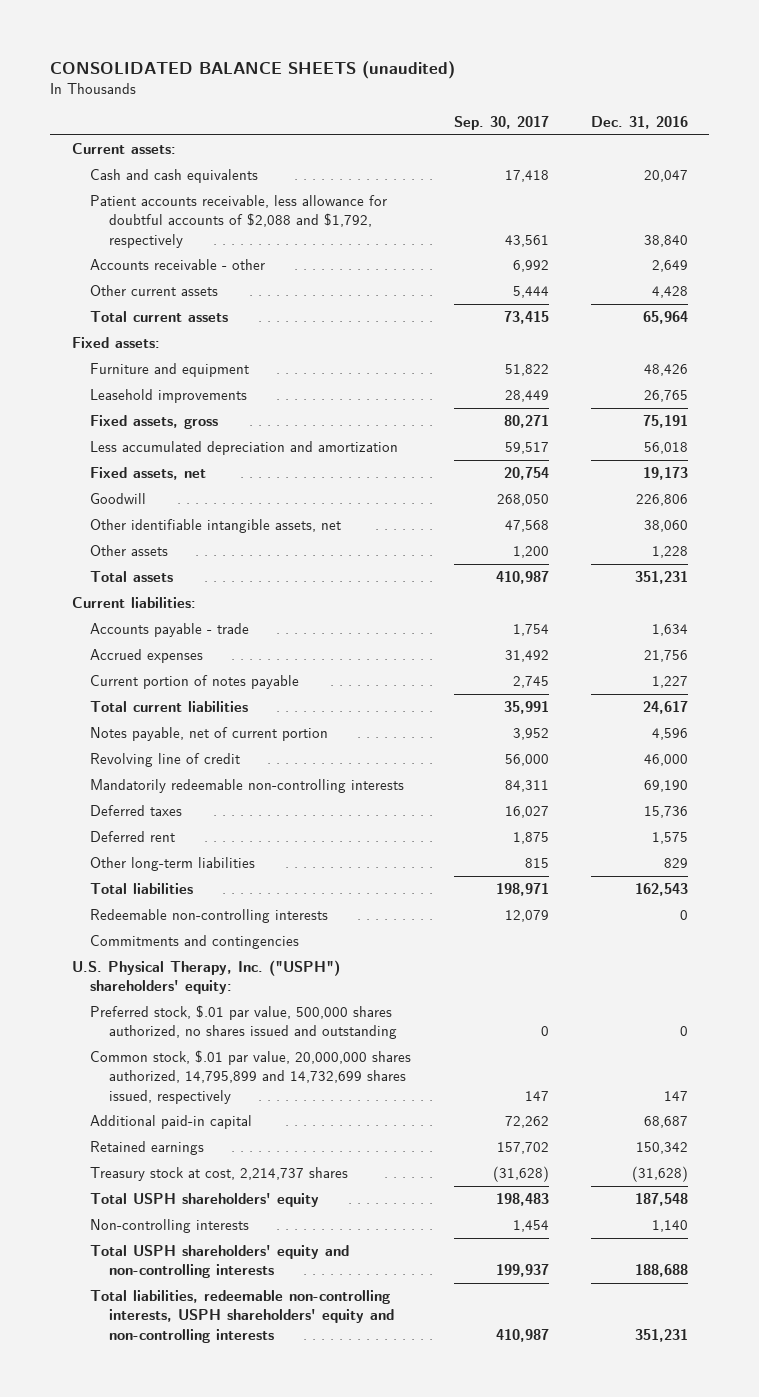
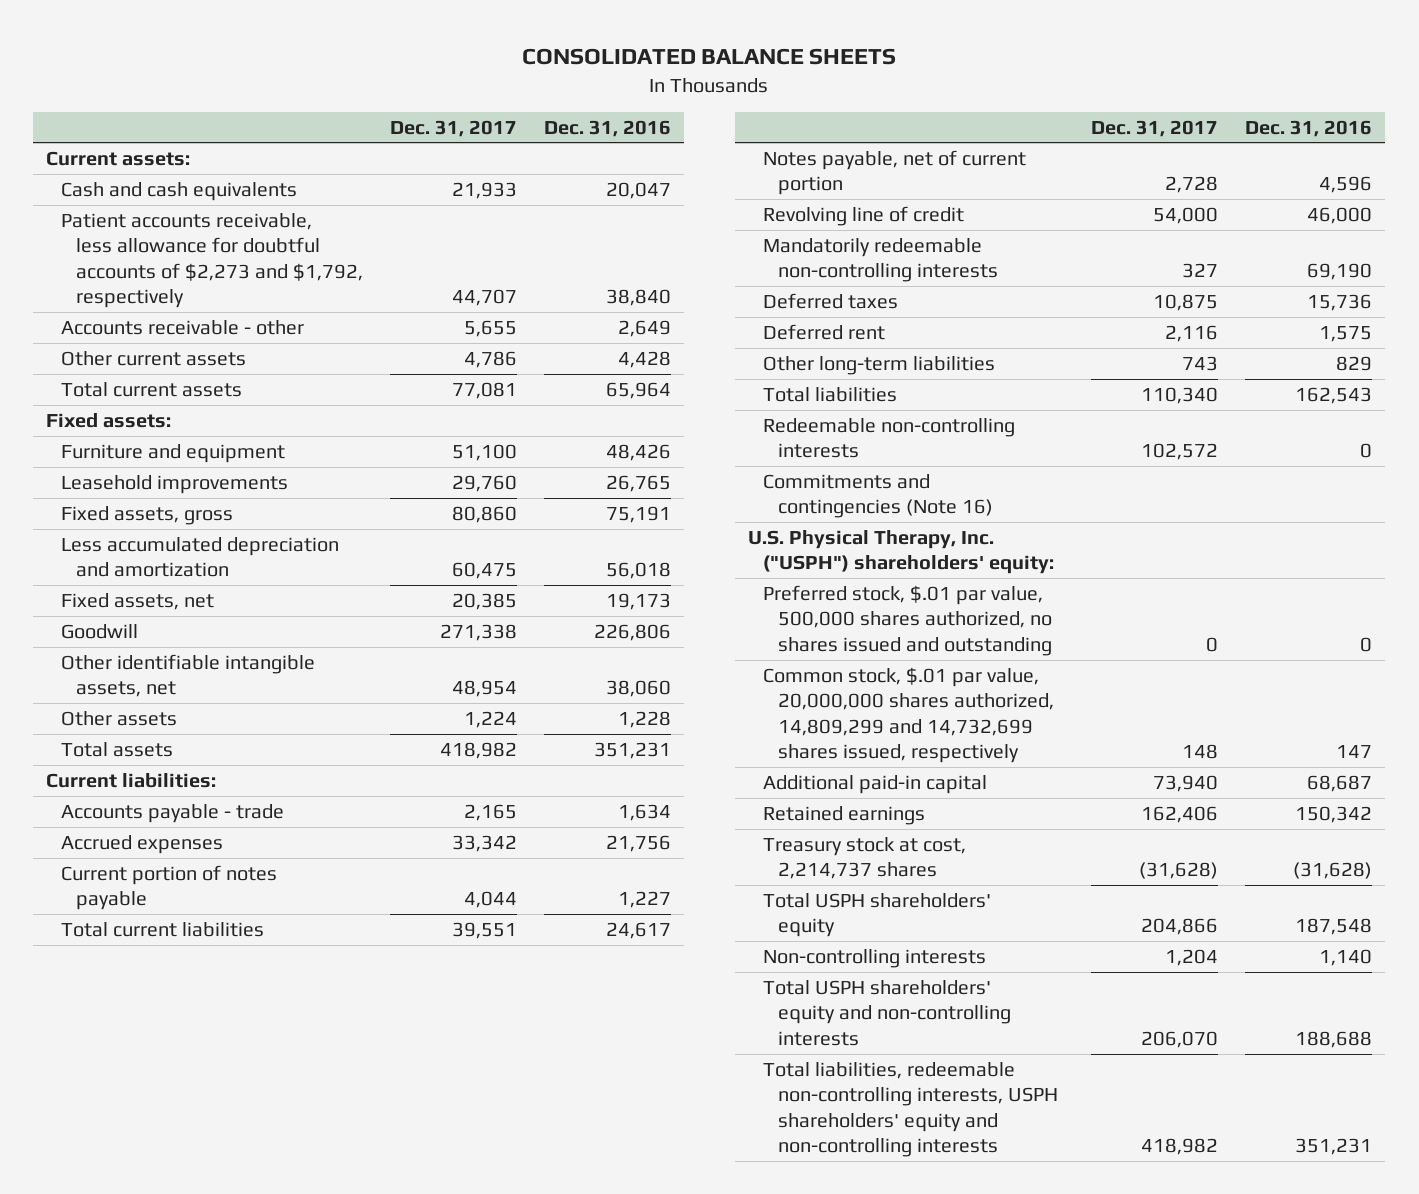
[50,60,456,79] CONSOLIDATED BALANCE SHEETS (unaudited) -> [522,48,897,66] CONSOLIDATED BALANCE SHEETS
[453,116,549,131] Sep. 30, 2017 -> none
none -> [390,119,518,137] Dec. 31, 2017
[90,195,388,248] Patient accounts receivable, less allowance for doubtful accounts of $2,088 and $1,792, respectively -> [61,212,364,309] Patient accounts receivable, less allowance for doubtful accounts of $2,273 and $1,792, respectively
[90,935,300,950] Commitments and contingencies -> [762,473,993,519] Commitments and contingencies (Note 16)
[90,1050,412,1104] Common stock, $.01 par value, 20,000,000 shares authorized, 14,795,899 and 14,732,699 shares issued, respectively -> [762,666,1054,764] Common stock, $.01 par value, 20,000,000 shares authorized, 14,809,299 and 14,732,699 shares issued, respectively

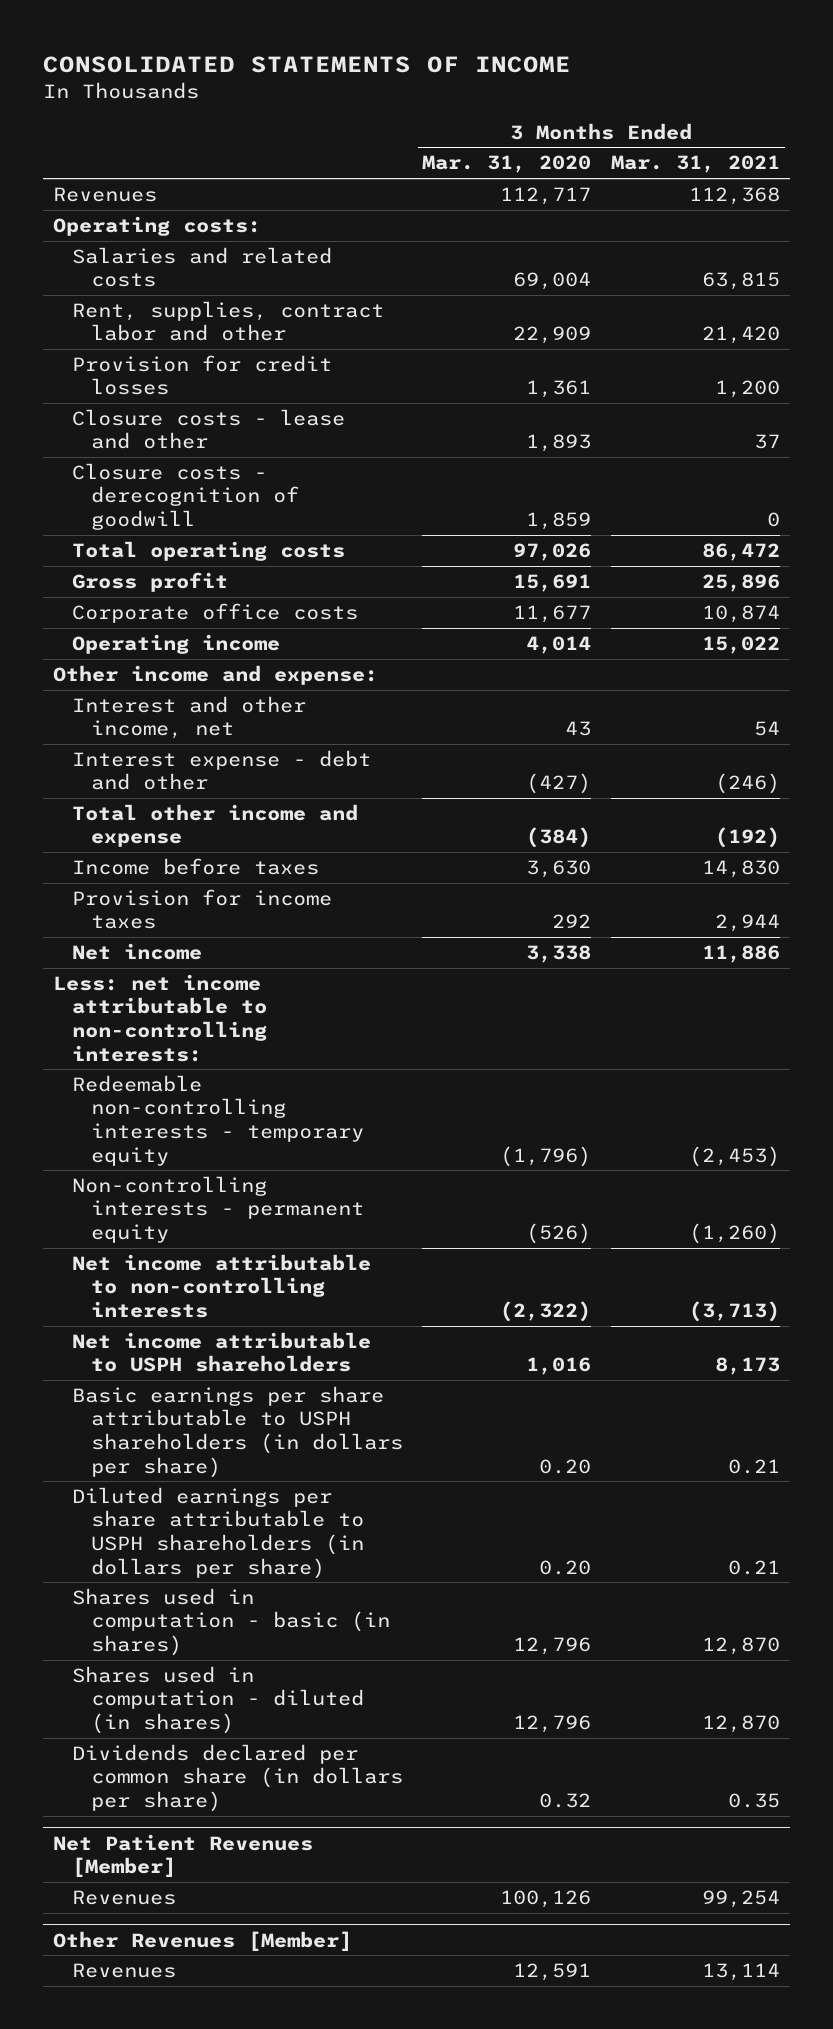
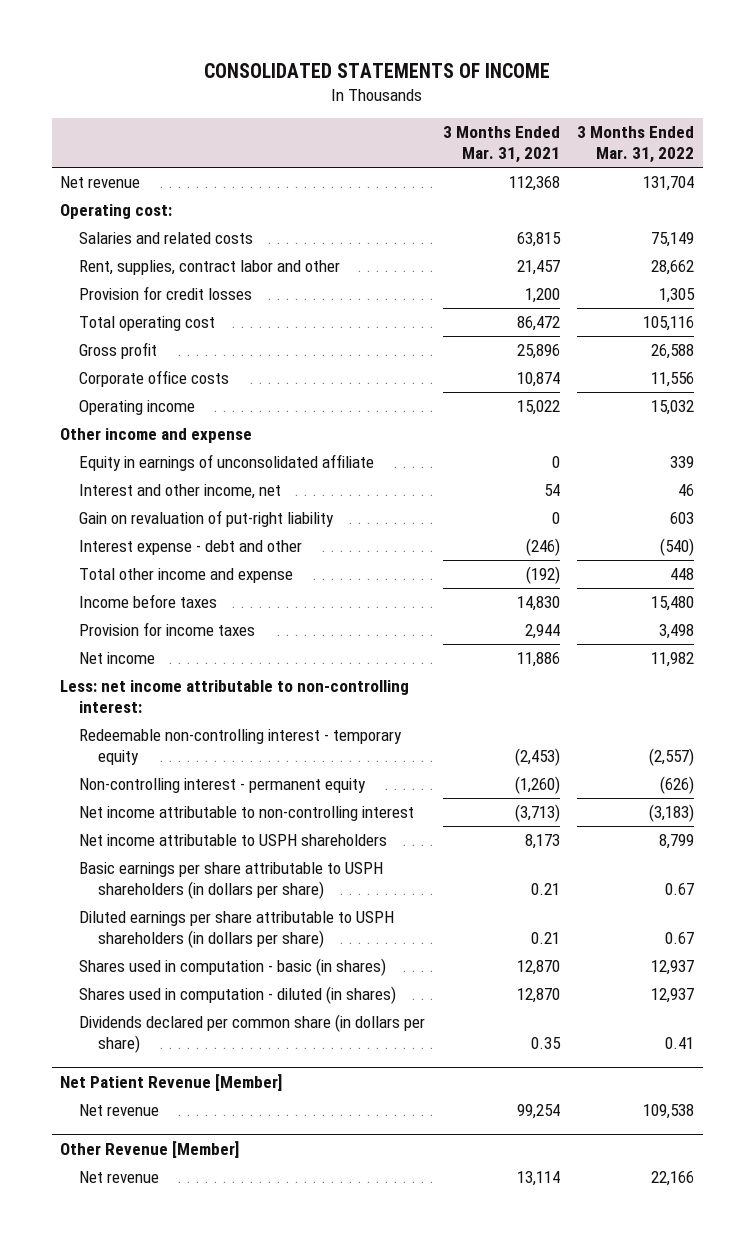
[422,155,592,174] Mar. 31, 2020 -> none
none -> [576,125,694,164] 3 Months Ended Mar. 31, 2022
[52,186,157,202] Revenues -> [60,175,141,188] Net revenue
[52,215,261,236] Operating costs: -> [60,203,173,219] Operating cost:
[701,326,780,345] 21,420 -> [516,259,560,275] 21,457
[71,408,345,450] Closure costs - lease and other -> none
[71,462,299,531] Closure costs - derecognition of goodwill -> none
[71,540,345,561] Total operating costs -> [79,315,216,331] Total operating cost
[52,664,378,685] Other income and expense: -> [60,427,253,443] Other income and expense
none -> [79,453,375,471] Equity in earnings of unconsolidated affiliate
none -> [79,509,335,527] Gain on revaluation of put-right liability
[52,973,267,1062] Less: net income attributable to non-controlling interests: -> [60,679,410,714] Less: net income attributable to non-controlling interest:
[71,1074,364,1166] Redeemable non-controlling interests - temporary equity -> [79,728,403,766] Redeemable non-controlling interest - temporary equity
[71,1175,364,1244] Non-controlling interests - permanent equity -> [79,777,367,793] Non-controlling interest - permanent equity
[71,1253,371,1319] Net income attributable to non-controlling interests -> [79,805,415,821] Net income attributable to non-controlling interest
[52,1833,313,1878] Net Patient Revenues [Member] -> [60,1073,283,1091] Net Patient Revenue [Member]
[71,1889,176,1905] Revenues -> [79,1103,160,1116] Net revenue
[52,1930,352,1951] Other Revenues [Member] -> [60,1140,240,1158] Other Revenue [Member]
[71,1962,176,1978] Revenues -> [79,1170,160,1183] Net revenue

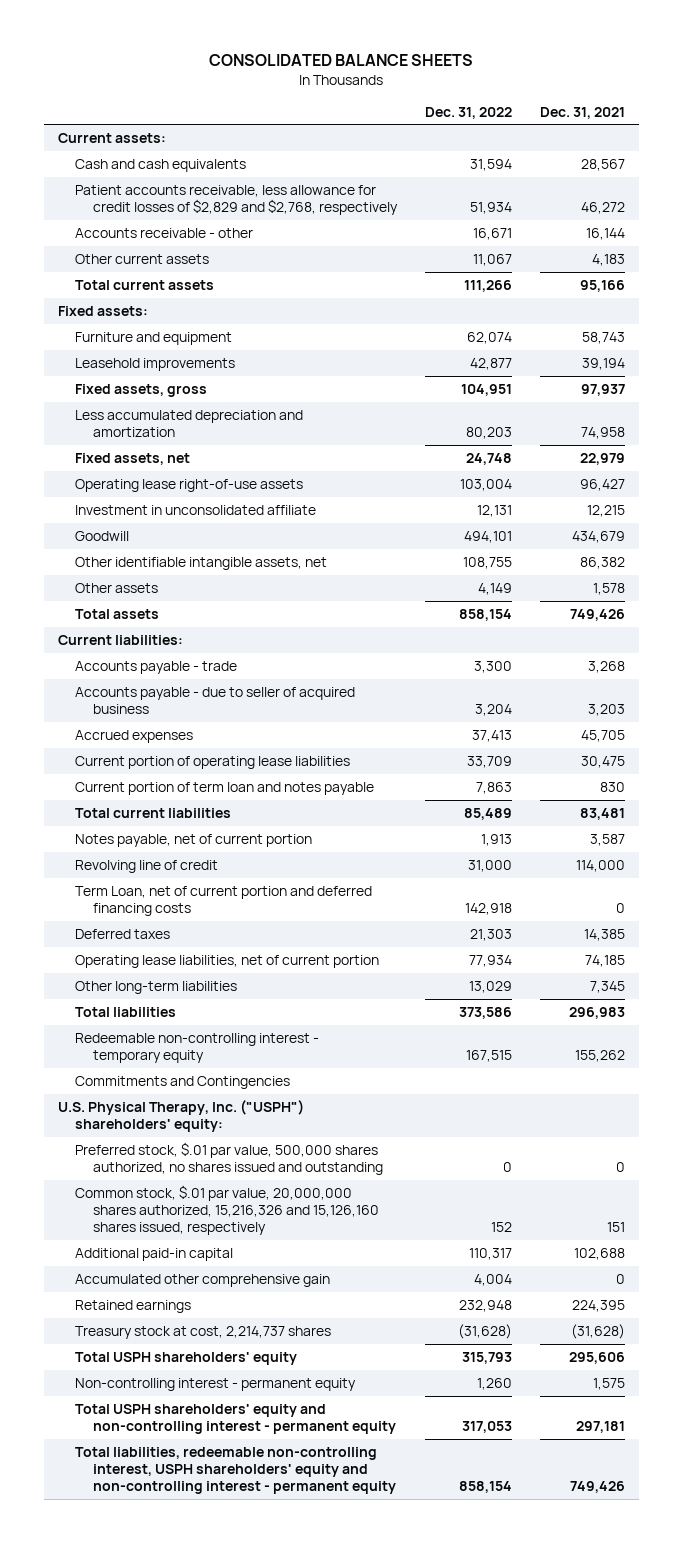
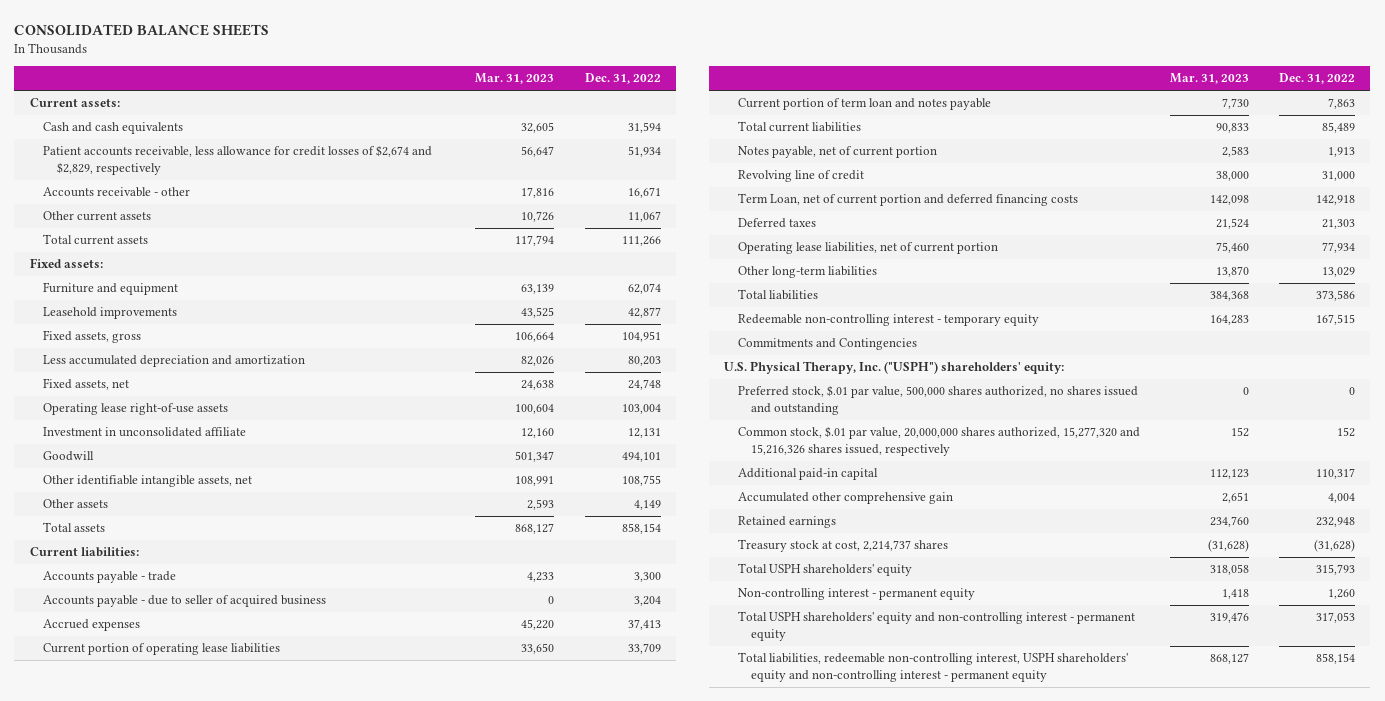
[539,106,625,119] Dec. 31, 2021 -> none
none -> [475,73,555,85] Mar. 31, 2023
[75,184,398,216] Patient accounts receivable, less allowance for credit losses of $2,829 and $2,768, respectively -> [43,145,433,175] Patient accounts receivable, less allowance for credit losses of $2,674 and $2,829, respectively
[75,1184,379,1236] Common stock, $.01 par value, 20,000,000 shares authorized, 15,216,326 and 15,126,160 shares issued, respectively -> [737,426,1140,456] Common stock, $.01 par value, 20,000,000 shares authorized, 15,277,320 and 15,216,326 shares issued, respectively

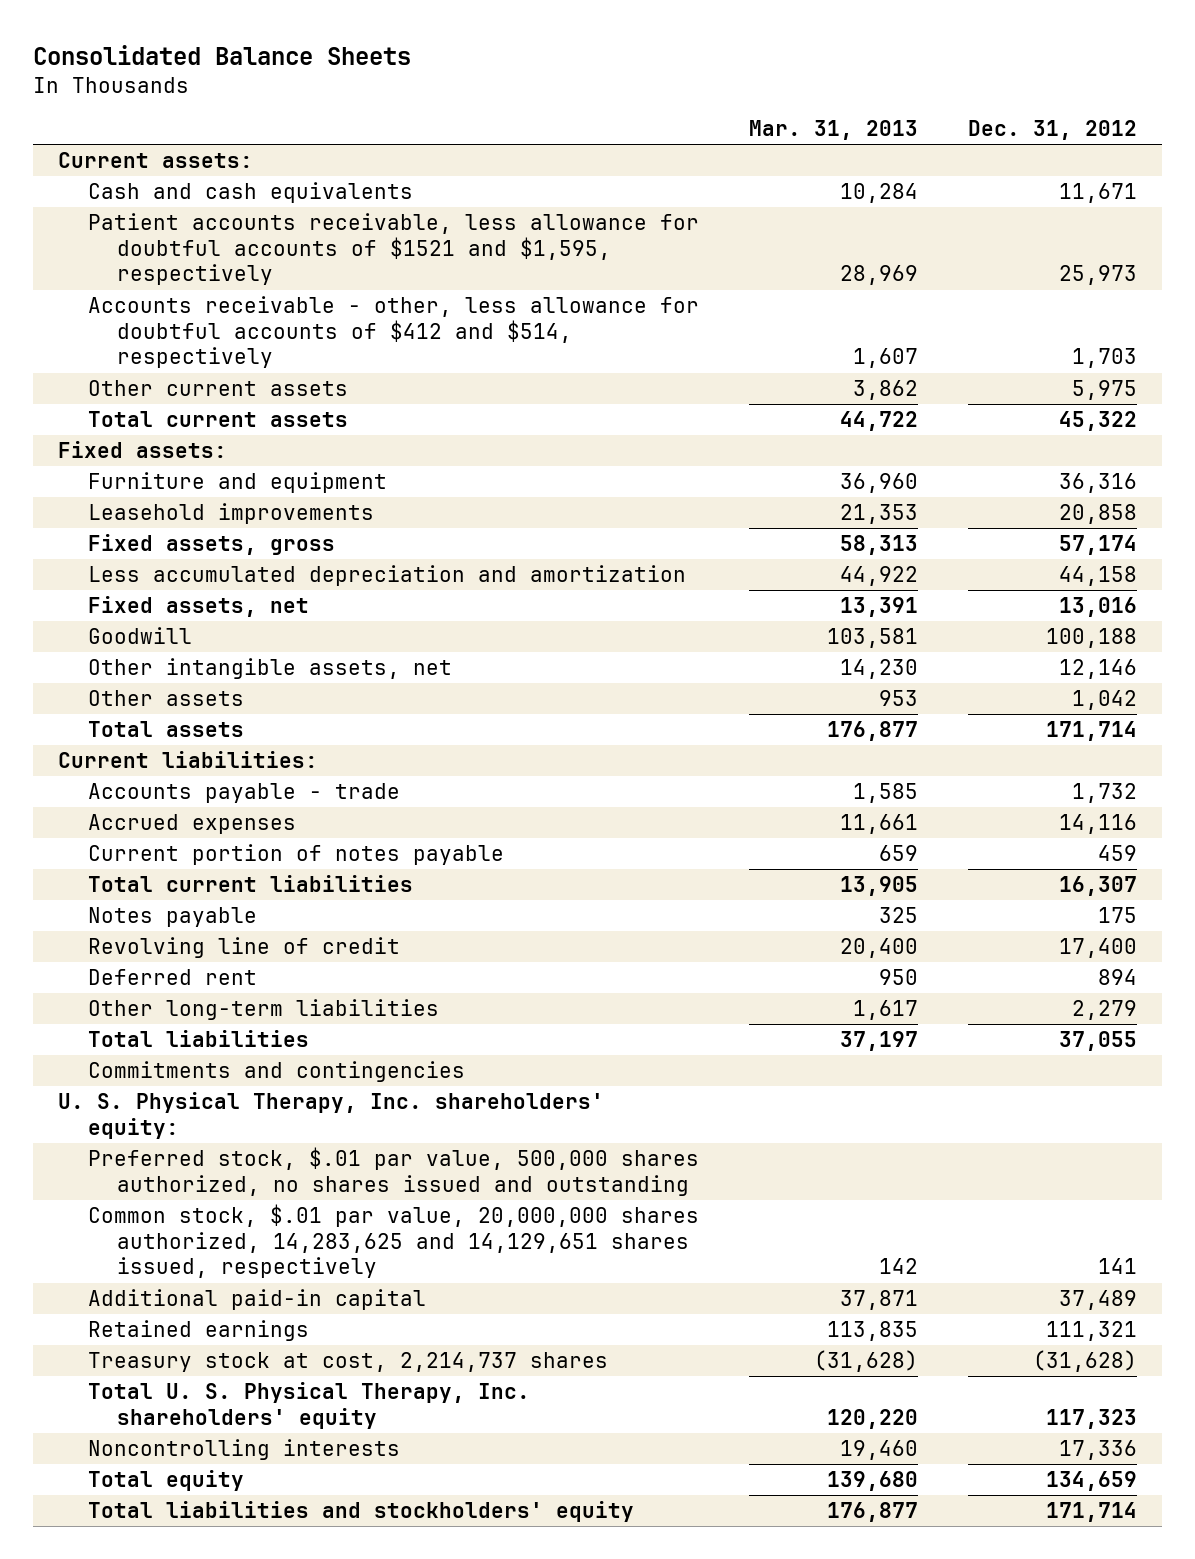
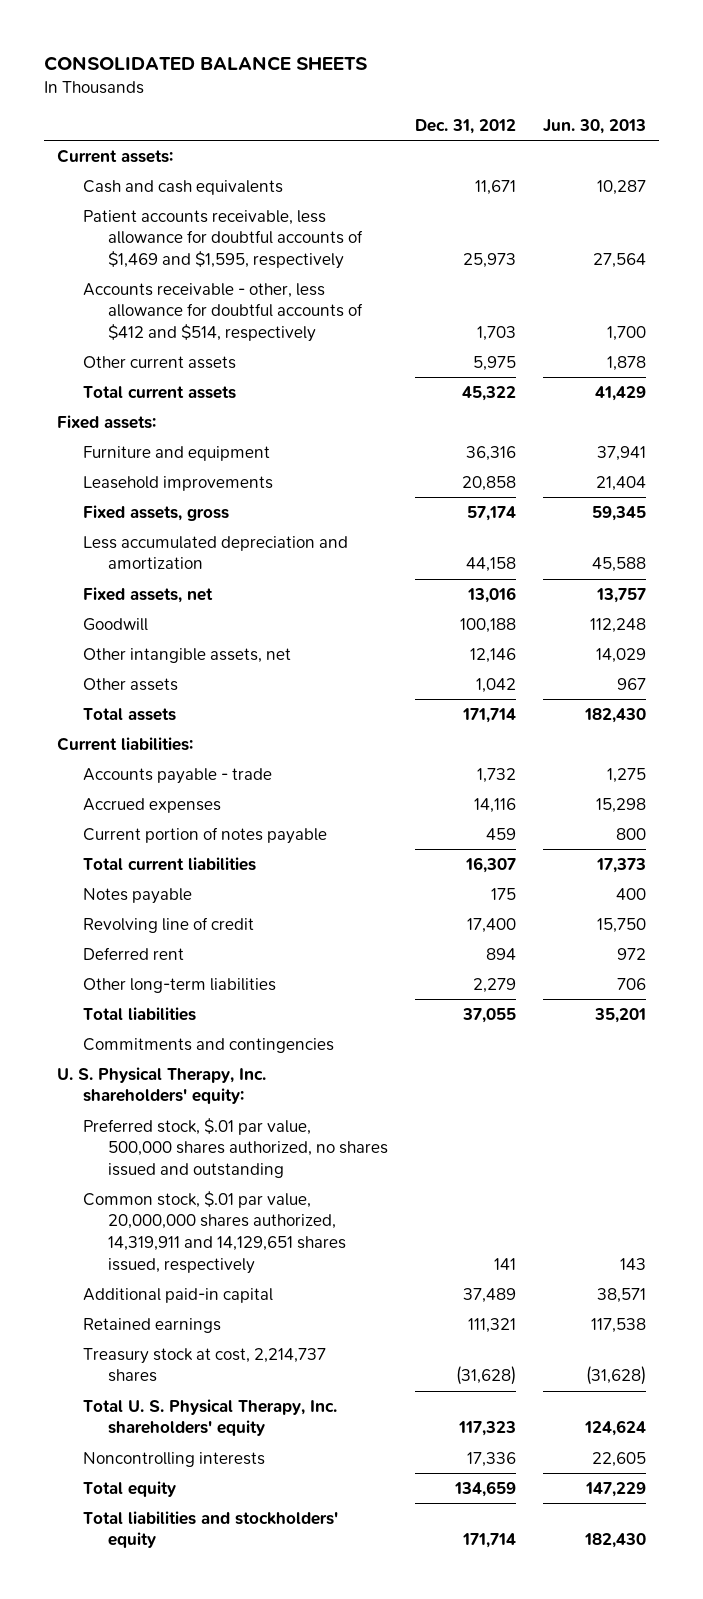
[33,45,412,66] Consolidated Balance Sheets -> [44,56,368,72] CONSOLIDATED BALANCE SHEETS
[748,120,918,141] Mar. 31, 2013 -> none
none -> [542,119,646,135] Jun. 30, 2013
[87,213,699,286] Patient accounts receivable, less allowance for doubtful accounts of $1521 and $1,595, respectively -> [82,209,364,270] Patient accounts receivable, less allowance for doubtful accounts of $1,469 and $1,595, respectively
[87,1204,699,1279] Common stock, $.01 par value, 20,000,000 shares authorized, 14,283,625 and 14,129,651 shares issued, respectively -> [82,1190,347,1274] Common stock, $.01 par value, 20,000,000 shares authorized, 14,319,911 and 14,129,651 shares issued, respectively

